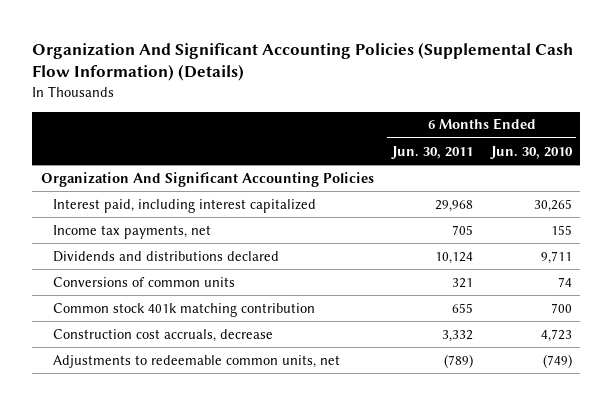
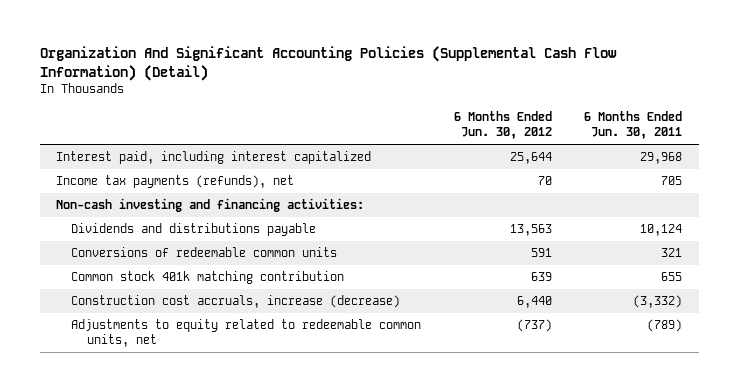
[31,41,573,82] Organization And Significant Accounting Policies (Supplemental Cash Flow Information) (Details) -> [39,46,617,81] Organization And Significant Accounting Policies (Supplemental Cash Flow Information) (Detail)
[489,145,573,159] Jun. 30, 2010 -> none
none -> [453,111,552,140] 6 Months Ended Jun. 30, 2012
[40,171,374,187] Organization And Significant Accounting Policies -> none
[52,224,211,239] Income tax payments, net -> [55,175,294,189] Income tax payments (refunds), net
none -> [55,198,364,213] Non-cash investing and financing activities:
[52,250,279,262] Dividends and distributions declared -> [71,223,317,237] Dividends and distributions payable
[52,276,235,287] Conversions of common units -> [71,247,338,258] Conversions of redeemable common units
[52,328,273,342] Construction cost accruals, decrease -> [71,295,401,309] Construction cost accruals, increase (decrease)
[441,329,473,342] 3,332 -> [633,295,683,309] (3,332)
[52,354,340,368] Adjustments to redeemable common units, net -> [71,319,422,348] Adjustments to equity related to redeemable common units, net

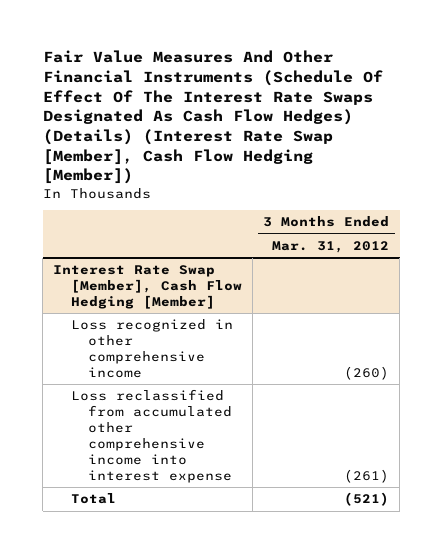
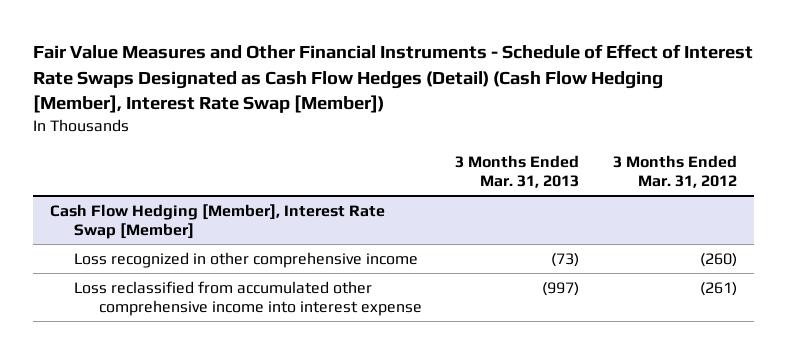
[42,50,383,185] Fair Value Measures And Other Financial Instruments (Schedule Of Effect Of The Interest Rate Swaps Designated As Cash Flow Hedges) (Details) (Interest Rate Swap [Member], Cash Flow Hedging [Member]) -> [33,44,754,113] Fair Value Measures and Other Financial Instruments - Schedule of Effect of Interest Rate Swaps Designated as Cash Flow Hedges (Detail) (Cash Flow Hedging [Member], Interest Rate Swap [Member])
none -> [455,154,580,189] 3 Months Ended Mar. 31, 2013
[53,265,242,310] Interest Rate Swap [Member], Cash Flow Hedging [Member] -> [49,203,385,240] Cash Flow Hedging [Member], Interest Rate Swap [Member]
[70,493,116,505] Total -> none

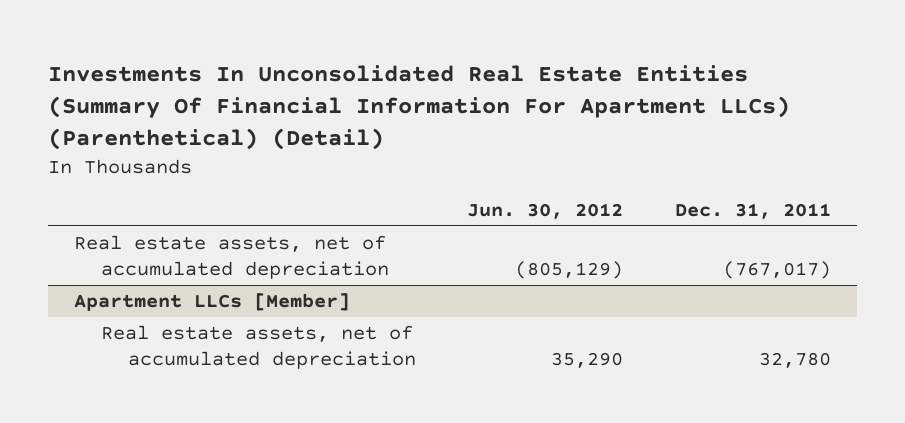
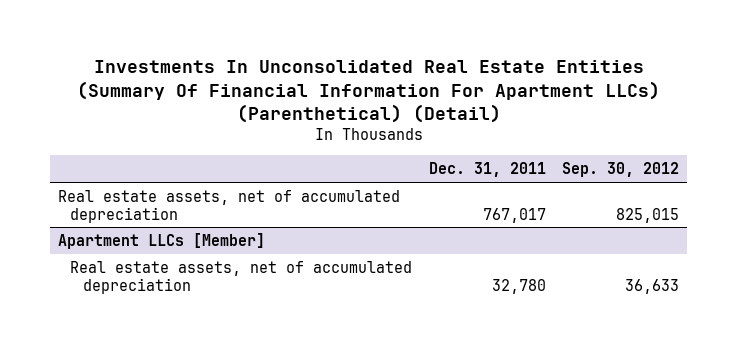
[467,202,624,219] Jun. 30, 2012 -> none
none -> [562,162,680,178] Sep. 30, 2012
[723,260,832,279] (767,017) -> [482,207,546,223] 767,017

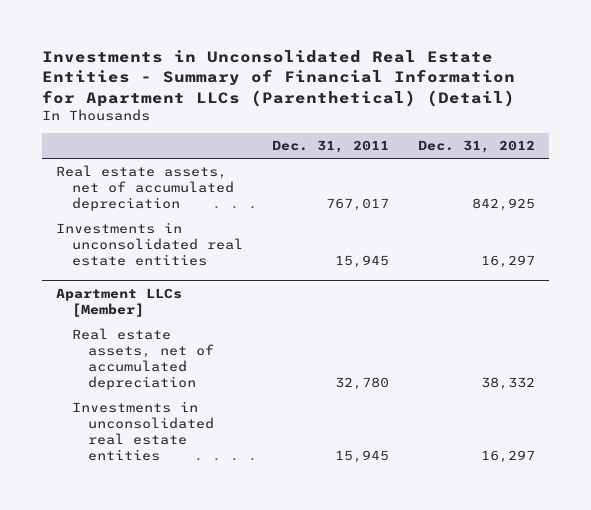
[76,60,660,124] Investments In Unconsolidated Real Estate Entities (Summary Of Financial Information For Apartment LLCs) (Parenthetical) (Detail) -> [41,50,515,107] Investments in Unconsolidated Real Estate Entities - Summary of Financial Information for Apartment LLCs (Parenthetical) (Detail)
[562,162,680,178] Sep. 30, 2012 -> none
none -> [417,140,535,154] Dec. 31, 2012
none -> [56,222,244,266] Investments in unconsolidated real estate entities
none -> [72,401,214,461] Investments in unconsolidated real estate entities

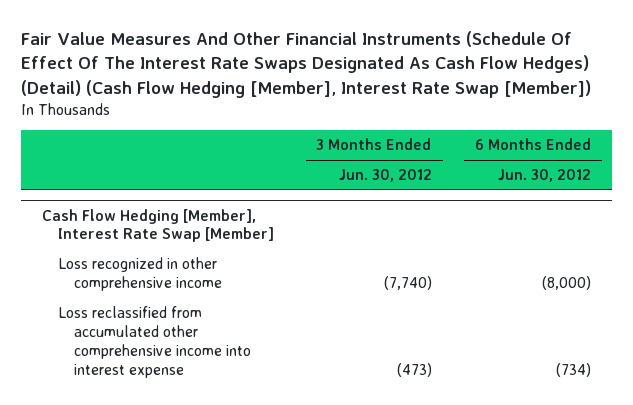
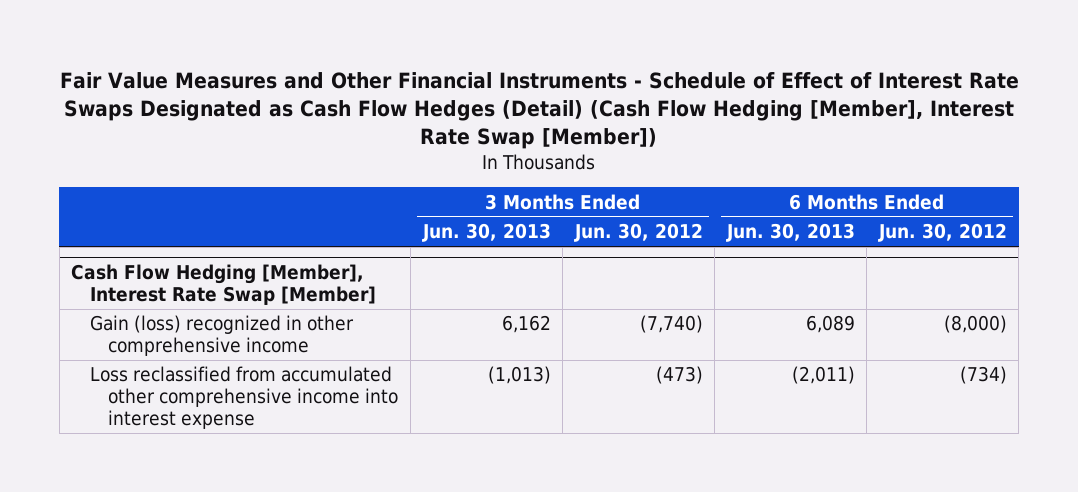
[20,31,591,98] Fair Value Measures And Other Financial Instruments (Schedule Of Effect Of The Interest Rate Swaps Designated As Cash Flow Hedges) (Detail) (Cash Flow Hedging [Member], Interest Rate Swap [Member]) -> [60,71,1020,150] Fair Value Measures and Other Financial Instruments - Schedule of Effect of Interest Rate Swaps Designated as Cash Flow Hedges (Detail) (Cash Flow Hedging [Member], Interest Rate Swap [Member])
none -> [421,223,551,243] Jun. 30, 2013
none -> [725,223,855,243] Jun. 30, 2013
[57,257,222,292] Loss recognized in other comprehensive income -> [89,315,354,357] Gain (loss) recognized in other comprehensive income

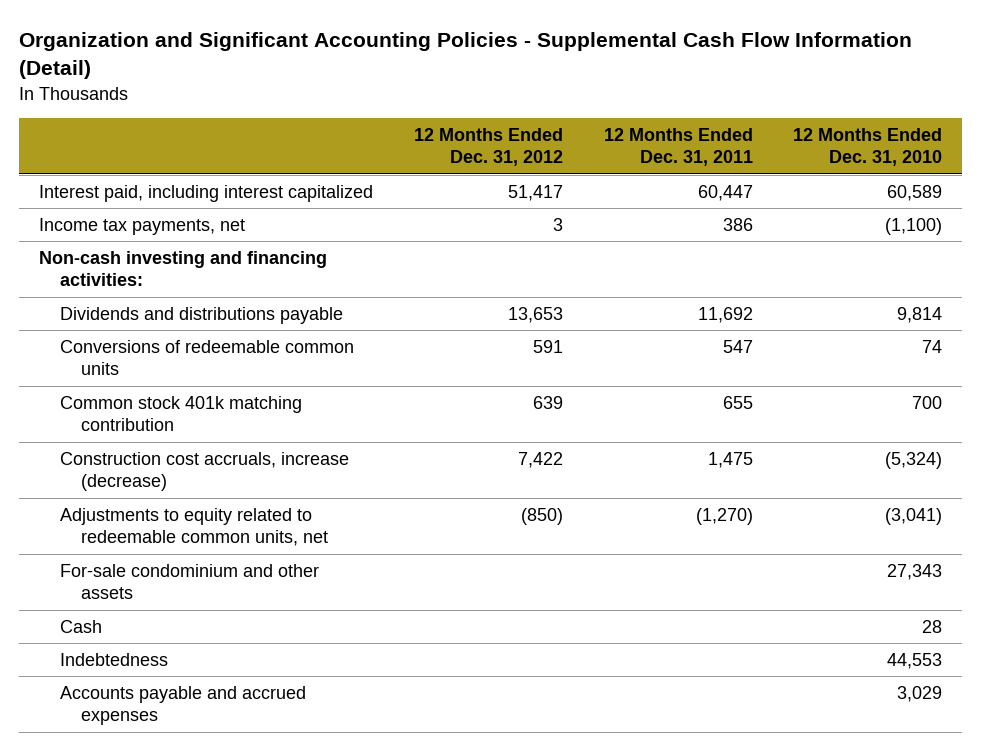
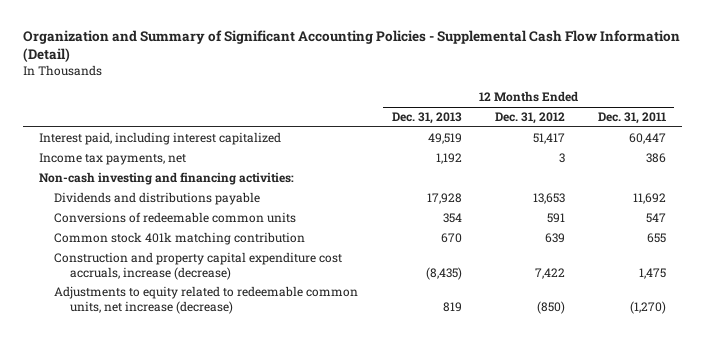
[19,32,913,80] Organization and Significant Accounting Policies - Supplemental Cash Flow Information (Detail) -> [22,30,680,63] Organization and Summary of Significant Accounting Policies - Supplemental Cash Flow Information (Detail)
[793,127,943,167] 12 Months Ended Dec. 31, 2010 -> none
none -> [391,112,462,125] Dec. 31, 2013
[60,563,320,600] For-sale condominium and other assets -> none
[60,619,103,633] Cash -> none
[60,652,169,666] Indebtedness -> none
[60,685,307,726] Accounts payable and accrued expenses -> none
[60,451,350,492] Construction cost accruals, increase (decrease) -> [54,252,343,280] Construction and property capital expenditure cost accruals, increase (decrease)
[60,507,328,547] Adjustments to equity related to redeemable common units, net -> [54,286,359,314] Adjustments to equity related to redeemable common units, net increase (decrease)

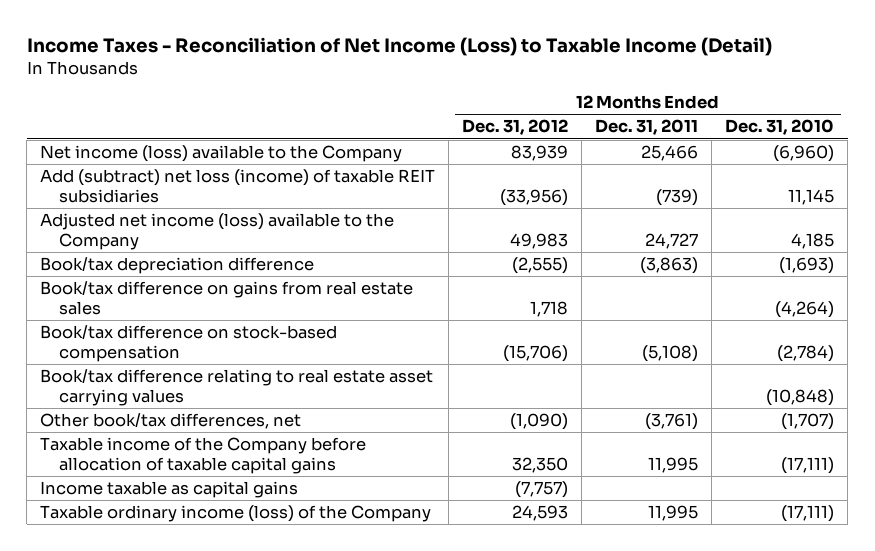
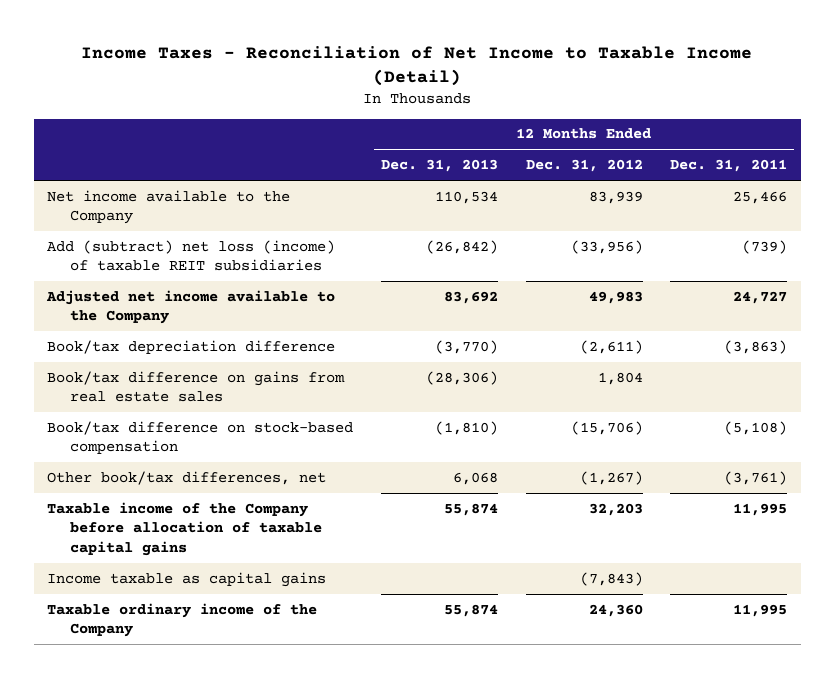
[26,36,772,56] Income Taxes - Reconciliation of Net Income (Loss) to Taxable Income (Detail) -> [81,45,753,86] Income Taxes - Reconciliation of Net Income to Taxable Income (Detail)
[725,119,835,136] Dec. 31, 2010 -> none
none -> [381,159,499,173] Dec. 31, 2013
[40,145,403,163] Net income (loss) available to the Company -> [47,189,291,225] Net income available to the Company
[40,213,395,251] Adjusted net income (loss) available to the Company -> [46,289,336,325] Adjusted net income available to the Company
[512,257,569,275] (2,555) -> [579,339,643,354] (2,611)
[530,301,569,318] 1,718 -> [597,371,643,385] 1,804
[40,369,434,407] Book/tax difference relating to real estate asset carrying values -> none
[510,413,569,431] (1,090) -> [579,470,643,485] (1,267)
[512,457,569,474] 32,350 -> [588,502,643,516] 32,203
[515,481,569,499] (7,757) -> [579,571,643,586] (7,843)
[40,505,432,523] Taxable ordinary income (loss) of the Company -> [47,602,318,638] Taxable ordinary income of the Company
[512,505,569,522] 24,593 -> [588,603,643,617] 24,360

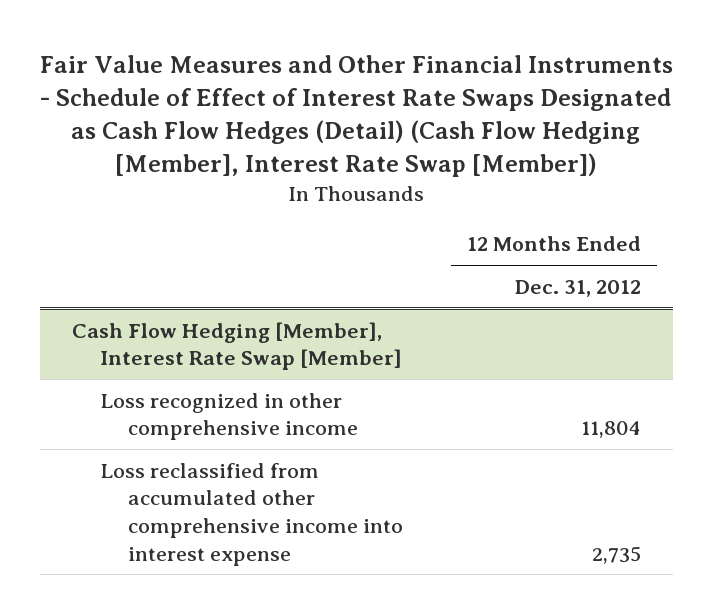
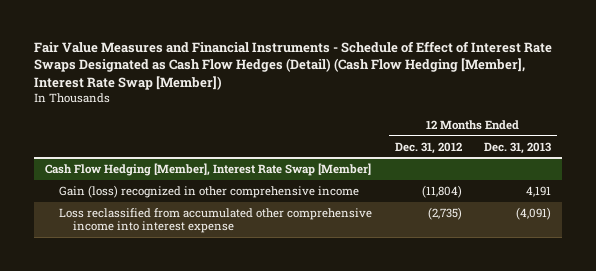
[40,54,674,178] Fair Value Measures and Other Financial Instruments - Schedule of Effect of Interest Rate Swaps Designated as Cash Flow Hedges (Detail) (Cash Flow Hedging [Member], Interest Rate Swap [Member]) -> [34,40,553,90] Fair Value Measures and Financial Instruments - Schedule of Effect of Interest Rate Swaps Designated as Cash Flow Hedges (Detail) (Cash Flow Hedging [Member], Interest Rate Swap [Member])
none -> [484,141,552,154] Dec. 31, 2013
[99,392,359,441] Loss recognized in other comprehensive income -> [59,185,360,199] Gain (loss) recognized in other comprehensive income
[581,421,642,439] 11,804 -> [421,185,462,199] (11,804)
[592,545,642,564] 2,735 -> [427,207,462,221] (2,735)

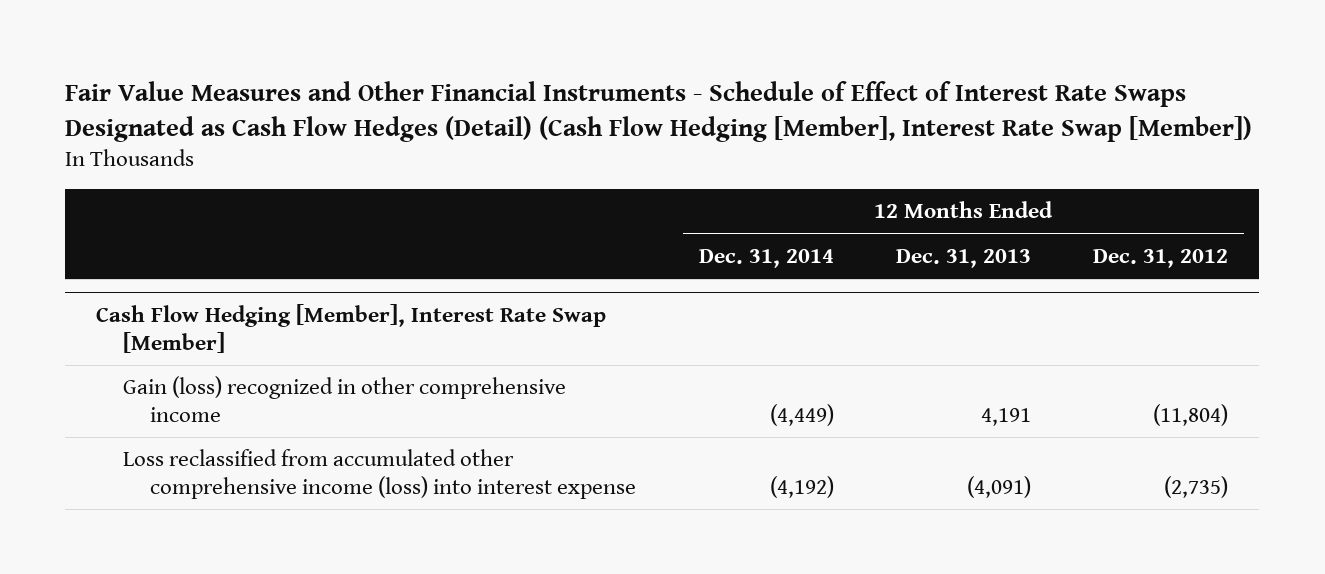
[34,40,553,90] Fair Value Measures and Financial Instruments - Schedule of Effect of Interest Rate Swaps Designated as Cash Flow Hedges (Detail) (Cash Flow Hedging [Member], Interest Rate Swap [Member]) -> [65,80,1253,142] Fair Value Measures and Other Financial Instruments - Schedule of Effect of Interest Rate Swaps Designated as Cash Flow Hedges (Detail) (Cash Flow Hedging [Member], Interest Rate Swap [Member])
none -> [698,249,834,269] Dec. 31, 2014
[59,208,373,234] Loss reclassified from accumulated other comprehensive income into interest expense -> [123,449,637,499] Loss reclassified from accumulated other comprehensive income (loss) into interest expense

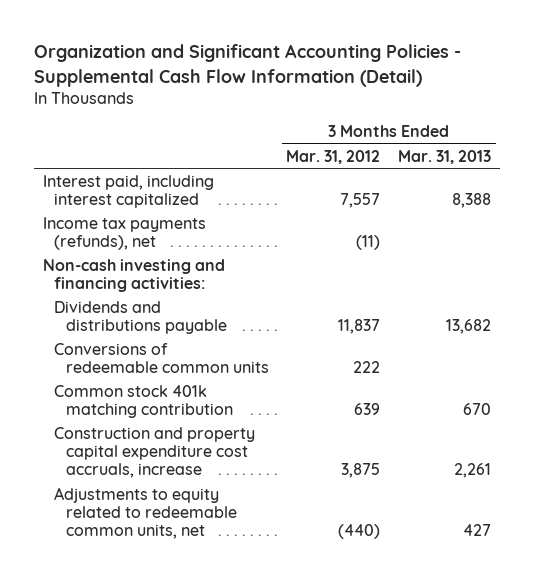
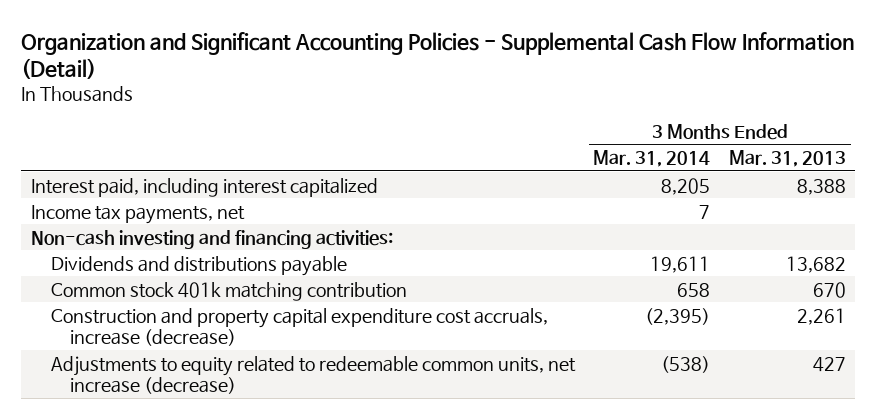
[286,149,381,164] Mar. 31, 2012 -> none
none -> [593,149,711,167] Mar. 31, 2014
[42,216,206,250] Income tax payments (refunds), net -> [30,204,245,224] Income tax payments, net
[54,342,269,373] Conversions of redeemable common units -> none
[54,426,256,479] Construction and property capital expenditure cost accruals, increase -> [50,307,548,346] Construction and property capital expenditure cost accruals, increase (decrease)
[54,486,237,540] Adjustments to equity related to redeemable common units, net -> [50,355,576,394] Adjustments to equity related to redeemable common units, net increase (decrease)

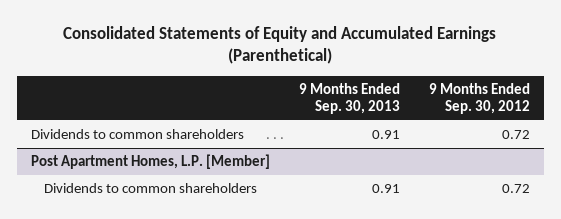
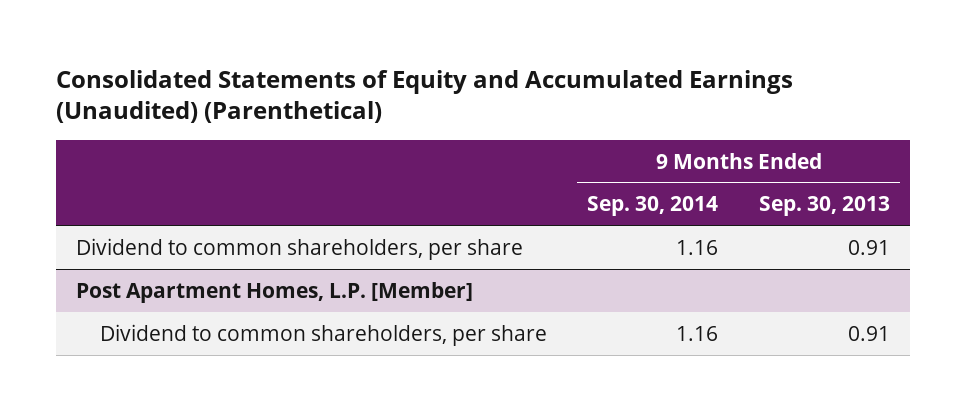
[63,26,497,65] Consolidated Statements of Equity and Accumulated Earnings (Parenthetical) -> [55,69,793,124] Consolidated Statements of Equity and Accumulated Earnings (Unaudited) (Parenthetical)
[428,82,530,115] 9 Months Ended Sep. 30, 2012 -> none
none -> [587,196,719,217] Sep. 30, 2014
[31,129,245,140] Dividends to common shareholders -> [75,237,523,260] Dividend to common shareholders, per share
[43,183,257,194] Dividends to common shareholders -> [99,323,547,346] Dividend to common shareholders, per share

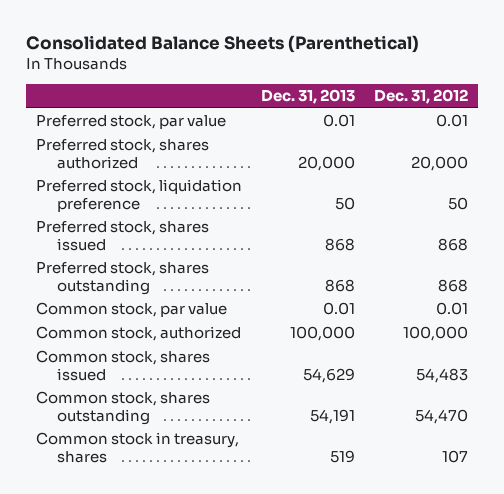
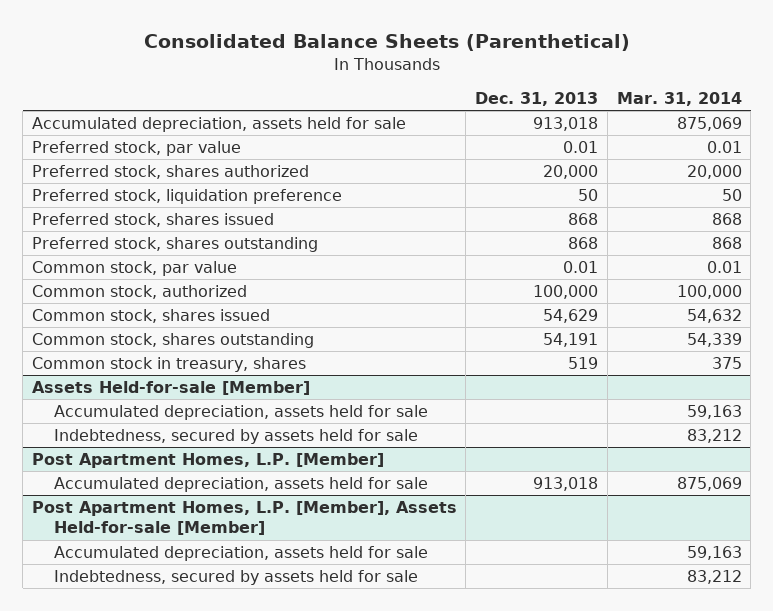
[374,89,469,105] Dec. 31, 2012 -> none
none -> [616,91,742,106] Mar. 31, 2014
none -> [31,117,406,133] Accumulated depreciation, assets held for sale
none -> [31,381,310,396] Assets Held-for-sale [Member]
none -> [54,405,429,421] Accumulated depreciation, assets held for sale
none -> [54,429,419,445] Indebtedness, secured by assets held for sale
none -> [31,453,384,469] Post Apartment Homes, L.P. [Member]
none -> [54,477,429,493] Accumulated depreciation, assets held for sale
none -> [31,501,457,536] Post Apartment Homes, L.P. [Member], Assets Held-for-sale [Member]
none -> [54,546,429,562] Accumulated depreciation, assets held for sale
none -> [54,570,419,586] Indebtedness, secured by assets held for sale

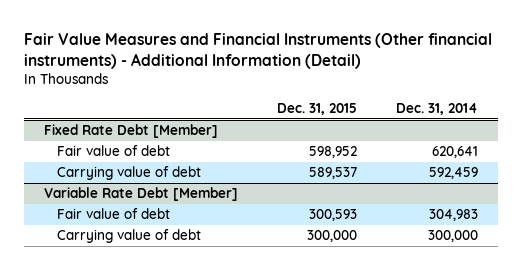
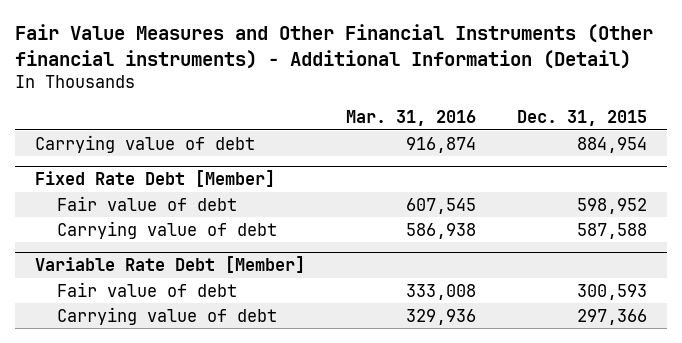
[24,33,493,69] Fair Value Measures and Financial Instruments (Other financial instruments) - Additional Information (Detail) -> [14,24,653,69] Fair Value Measures and Other Financial Instruments (Other financial instruments) - Additional Information (Detail)
[396,102,479,115] Dec. 31, 2014 -> none
none -> [345,110,476,127] Mar. 31, 2016
none -> [35,134,256,153] Carrying value of debt
[309,167,358,180] 589,537 -> [576,222,647,239] 587,588
[307,230,358,243] 300,000 -> [576,308,647,325] 297,366

